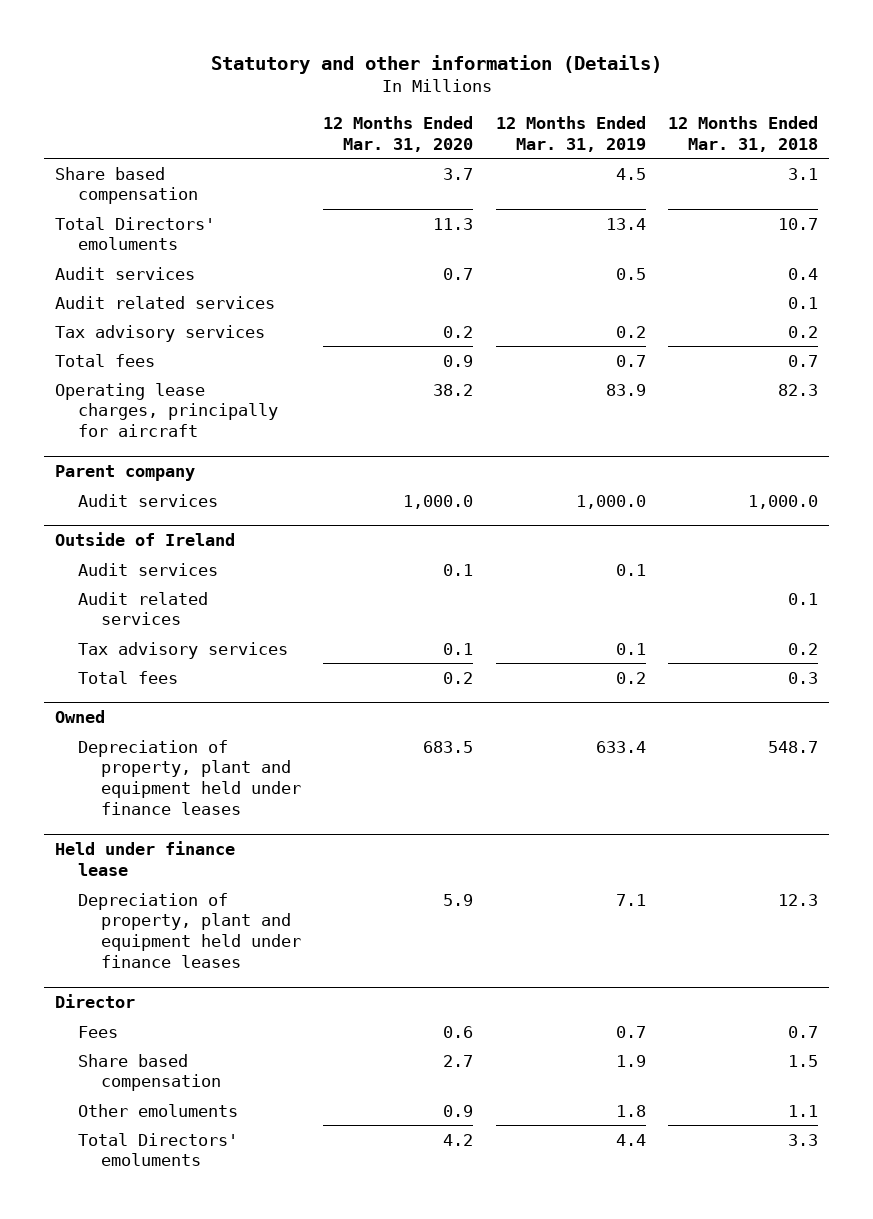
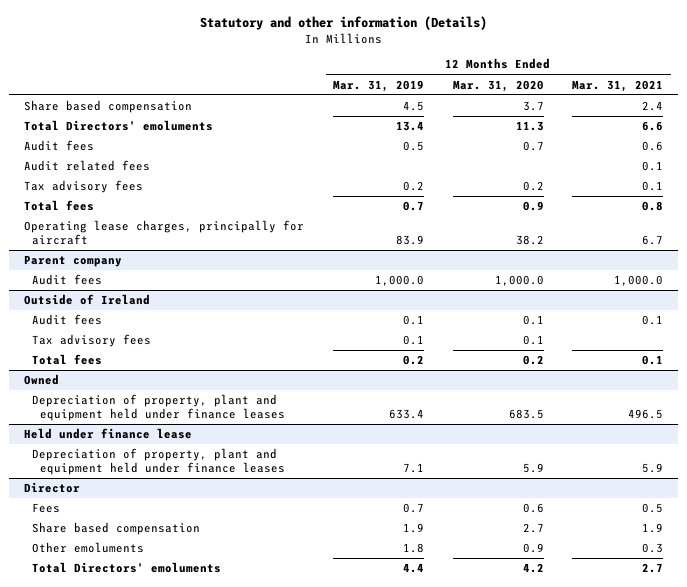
[668,116,819,152] 12 Months Ended Mar. 31, 2018 -> none
none -> [572,79,664,92] Mar. 31, 2021
[55,266,196,280] Audit services -> [23,140,94,152] Audit fees
[55,295,276,309] Audit related services -> [23,160,150,172] Audit related fees
[55,324,266,342] Tax advisory services -> [23,180,143,194] Tax advisory fees
[78,493,219,507] Audit services -> [31,274,102,286] Audit fees
[78,591,209,626] Audit related services -> none
[78,562,219,576] Audit services -> [31,314,102,326] Audit fees
[78,641,289,659] Tax advisory services -> [31,334,151,348] Tax advisory fees

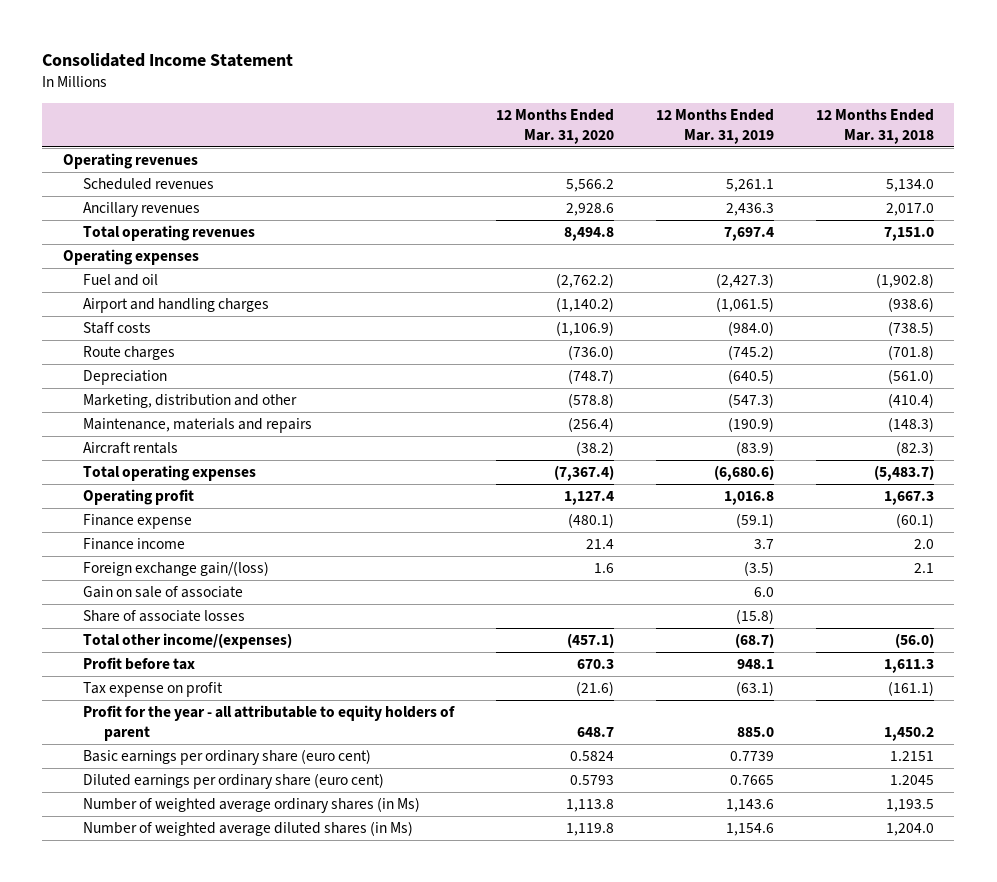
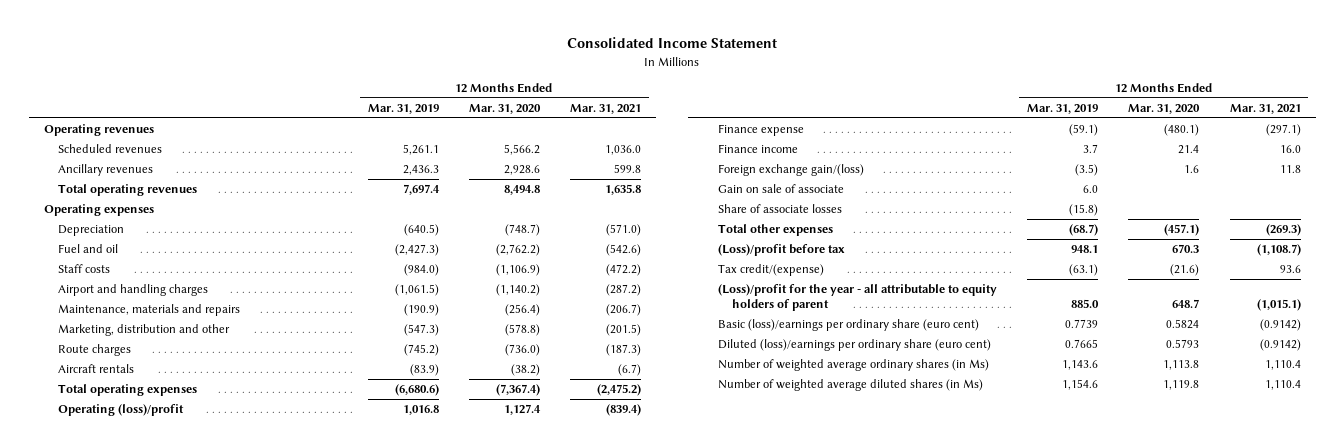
[815,108,934,144] 12 Months Ended Mar. 31, 2018 -> none
none -> [570,103,642,114] Mar. 31, 2021
[83,370,168,386] Depreciation -> [58,224,125,236] Depreciation
[83,298,270,314] Airport and handling charges -> [58,283,209,296] Airport and handling charges
[83,394,298,409] Marketing, distribution and other -> [58,323,231,336] Marketing, distribution and other
[83,346,176,361] Route charges -> [58,343,132,356] Route charges
[83,489,195,506] Operating profit -> [58,403,185,416] Operating (loss)/profit
[83,633,293,650] Total other income/(expenses) -> [717,223,833,236] Total other expenses
[83,657,196,671] Profit before tax -> [717,243,845,256] (Loss)/profit before tax
[83,682,224,698] Tax expense on profit -> [717,263,824,276] Tax credit/(expense)
[83,705,456,741] Profit for the year - all attributable to equity holders of parent -> [717,283,997,312] (Loss)/profit for the year - all attributable to equity holders of parent
[83,749,372,766] Basic earnings per ordinary share (euro cent) -> [717,318,979,331] Basic (loss)/earnings per ordinary share (euro cent)
[83,773,385,790] Diluted earnings per ordinary share (euro cent) -> [717,338,991,351] Diluted (loss)/earnings per ordinary share (euro cent)

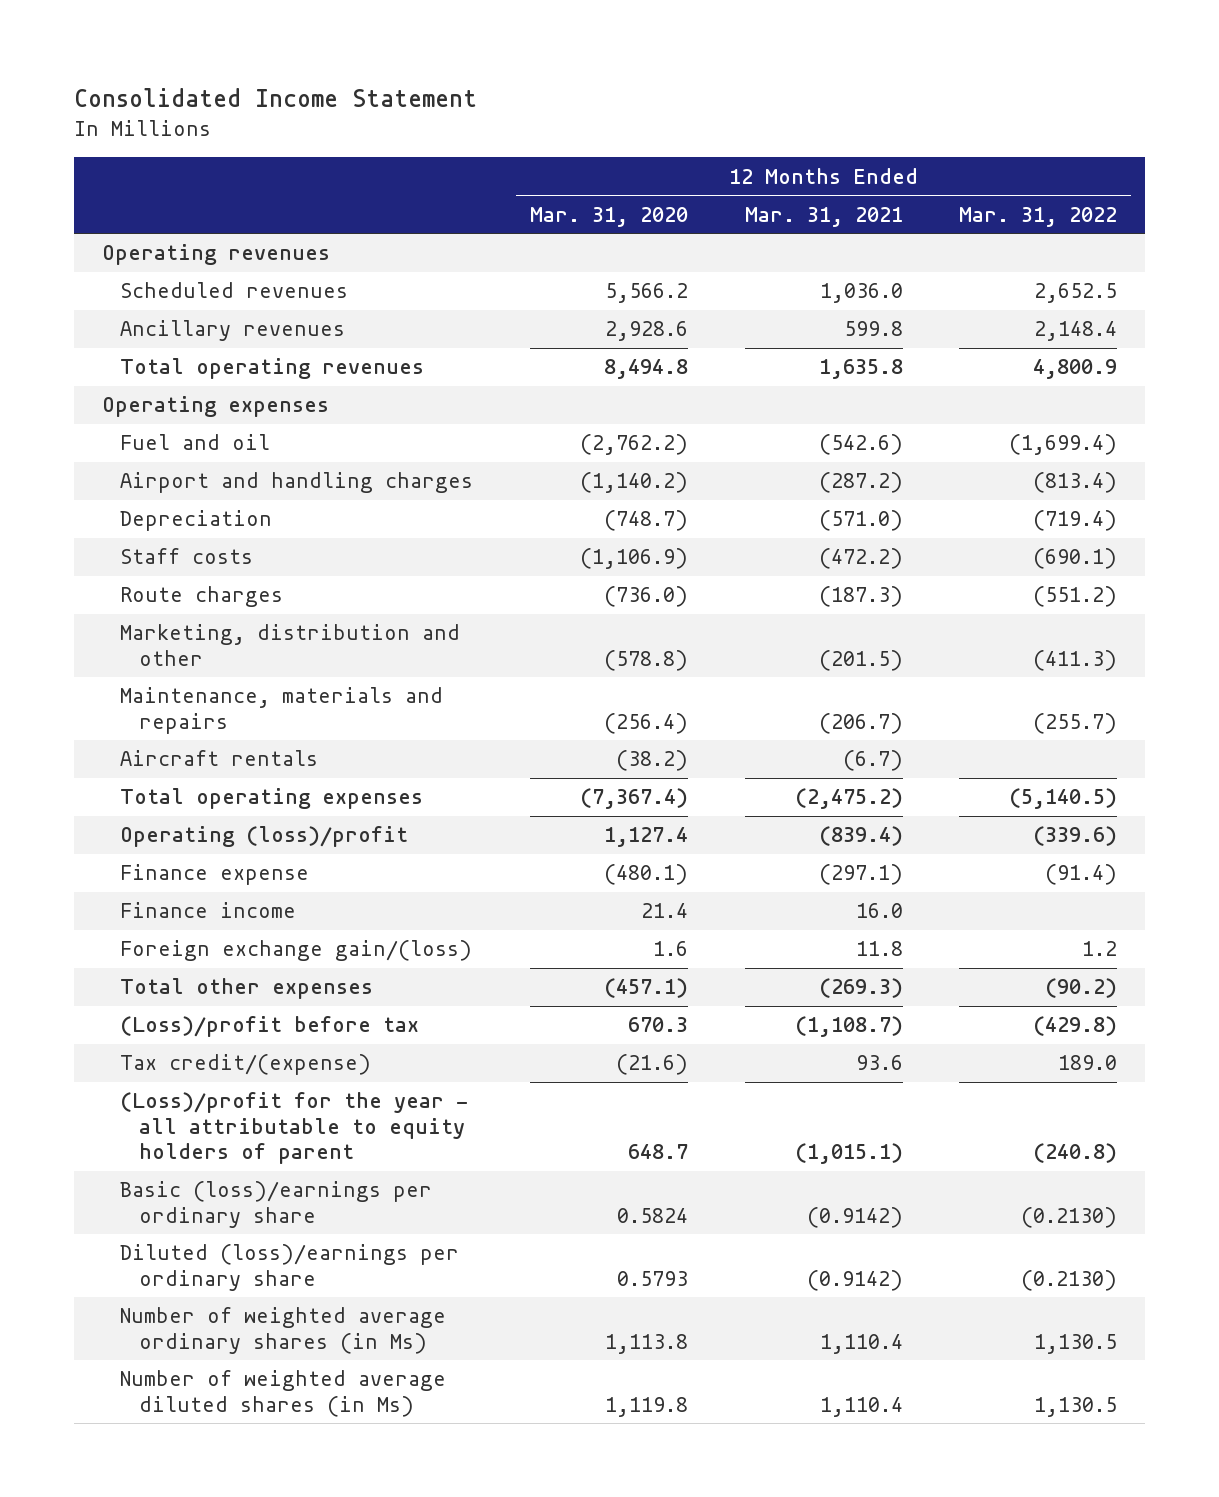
[367,103,439,114] Mar. 31, 2019 -> none
none -> [959,206,1118,227] Mar. 31, 2022
[58,224,125,236] Depreciation -> [120,510,273,532] Depreciation
[58,263,111,273] Staff costs -> [120,548,254,565] Staff costs
[58,323,231,336] Marketing, distribution and other -> [120,624,461,666] Marketing, distribution and other
[58,303,241,316] Maintenance, materials and repairs -> [120,687,444,734] Maintenance, materials and repairs
[717,183,844,193] Gain on sale of associate -> none
[717,203,842,213] Share of associate losses -> none
[717,318,979,331] Basic (loss)/earnings per ordinary share (euro cent) -> [120,1181,433,1228] Basic (loss)/earnings per ordinary share
[717,338,991,351] Diluted (loss)/earnings per ordinary share (euro cent) -> [120,1244,460,1291] Diluted (loss)/earnings per ordinary share

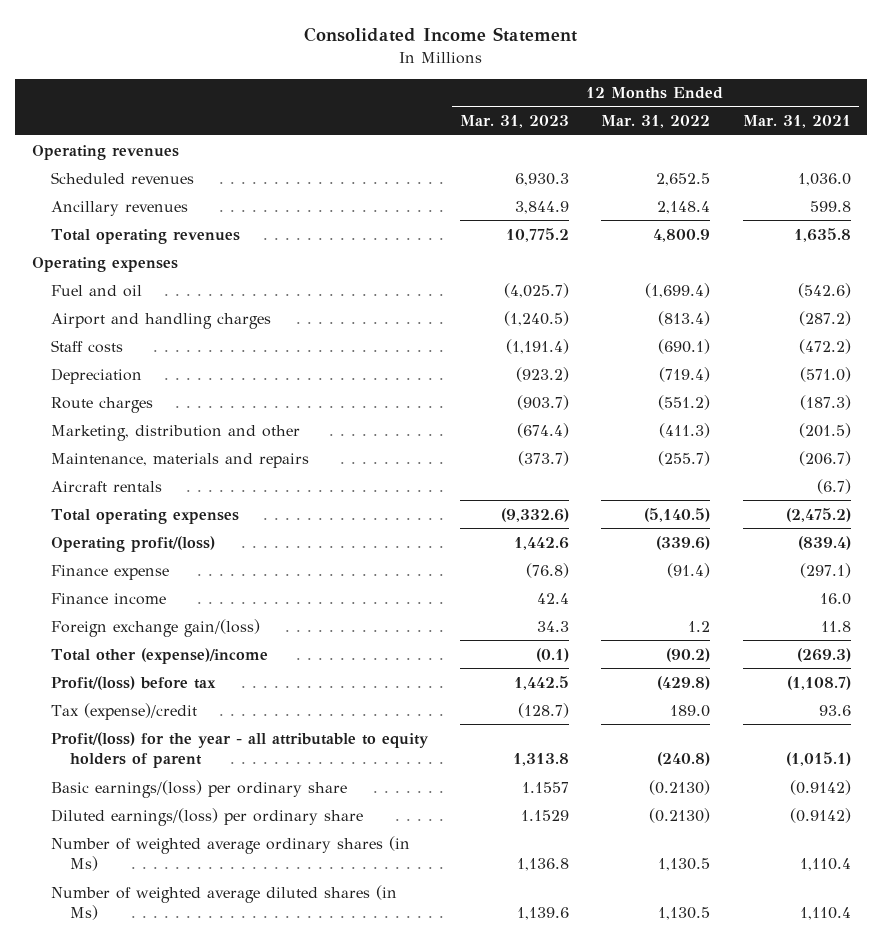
[529,206,688,227] Mar. 31, 2020 -> none
none -> [460,115,570,129] Mar. 31, 2023
[120,510,273,532] Depreciation -> [50,367,142,384] Depreciation
[120,826,409,848] Operating (loss)/profit -> [50,535,215,552] Operating profit/(loss)
[120,978,374,1000] Total other expenses -> [50,647,268,664] Total other (expense)/income
[120,1016,420,1038] (Loss)/profit before tax -> [50,675,216,690] Profit/(loss) before tax
[120,1054,372,1076] Tax credit/(expense) -> [50,702,197,720] Tax (expense)/credit
[120,1092,469,1165] (Loss)/profit for the year - all attributable to equity holders of parent -> [50,731,429,769] Profit/(loss) for the year - all attributable to equity holders of parent
[120,1181,433,1228] Basic (loss)/earnings per ordinary share -> [50,779,347,798] Basic earnings/(loss) per ordinary share
[120,1244,460,1291] Diluted (loss)/earnings per ordinary share -> [50,807,363,826] Diluted earnings/(loss) per ordinary share

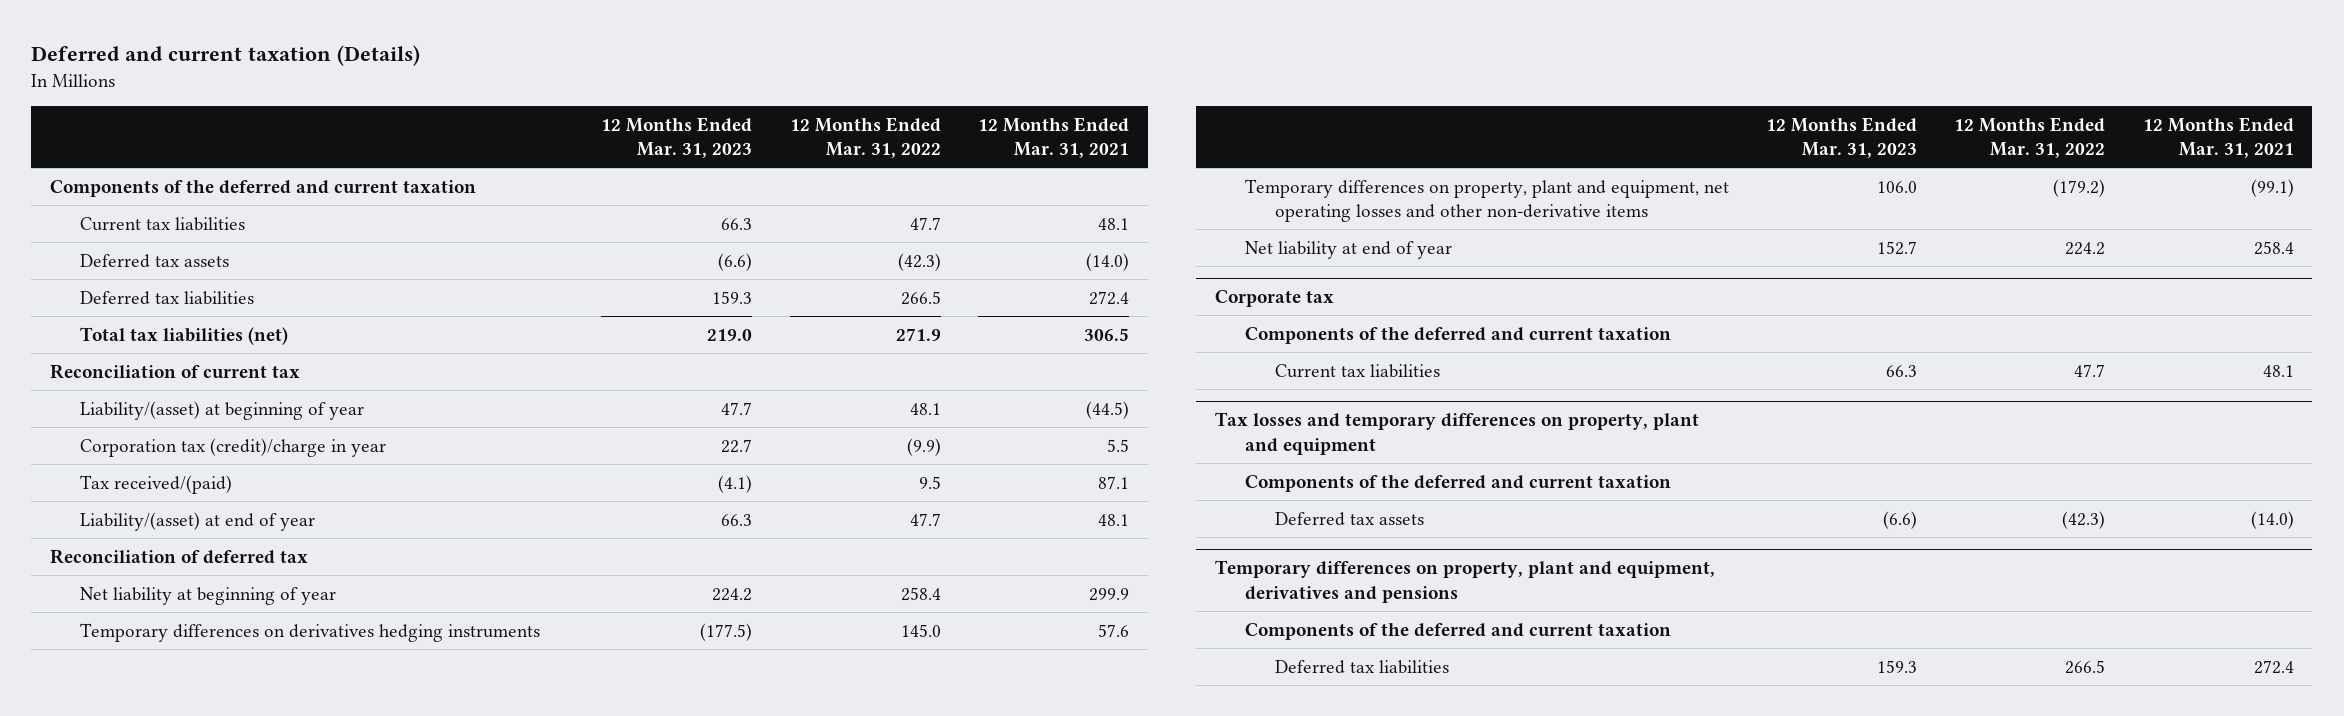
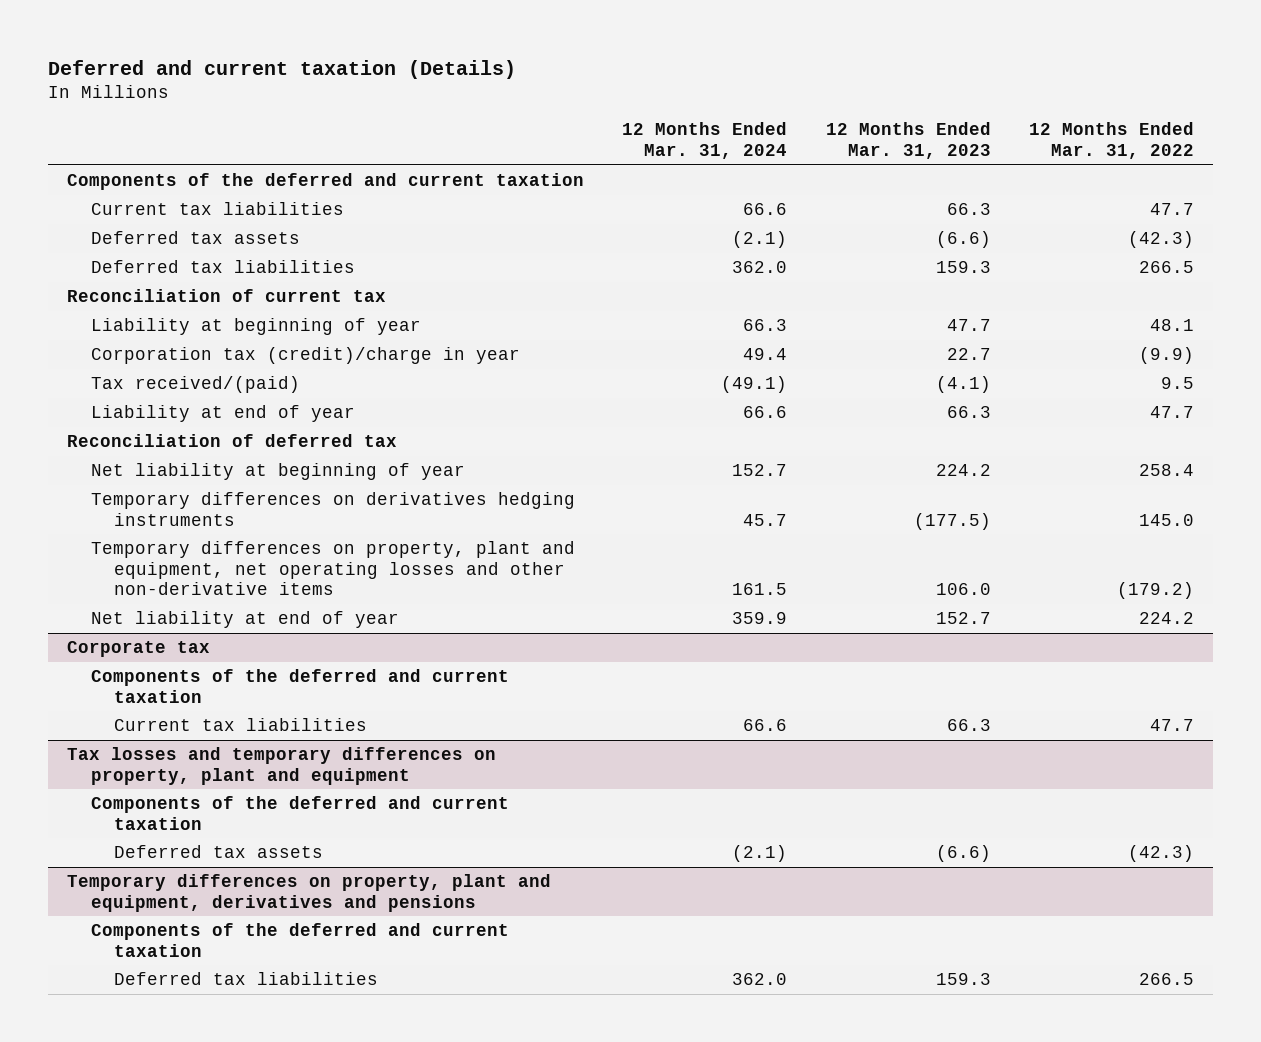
[978,116,1130,159] 12 Months Ended Mar. 31, 2021 -> none
none -> [622,122,788,160] 12 Months Ended Mar. 31, 2024
[79,326,288,345] Total tax liabilities (net) -> none
[79,400,364,420] Liability/(asset) at beginning of year -> [90,318,421,336] Liability at beginning of year
[79,511,315,531] Liability/(asset) at end of year -> [90,405,355,423] Liability at end of year

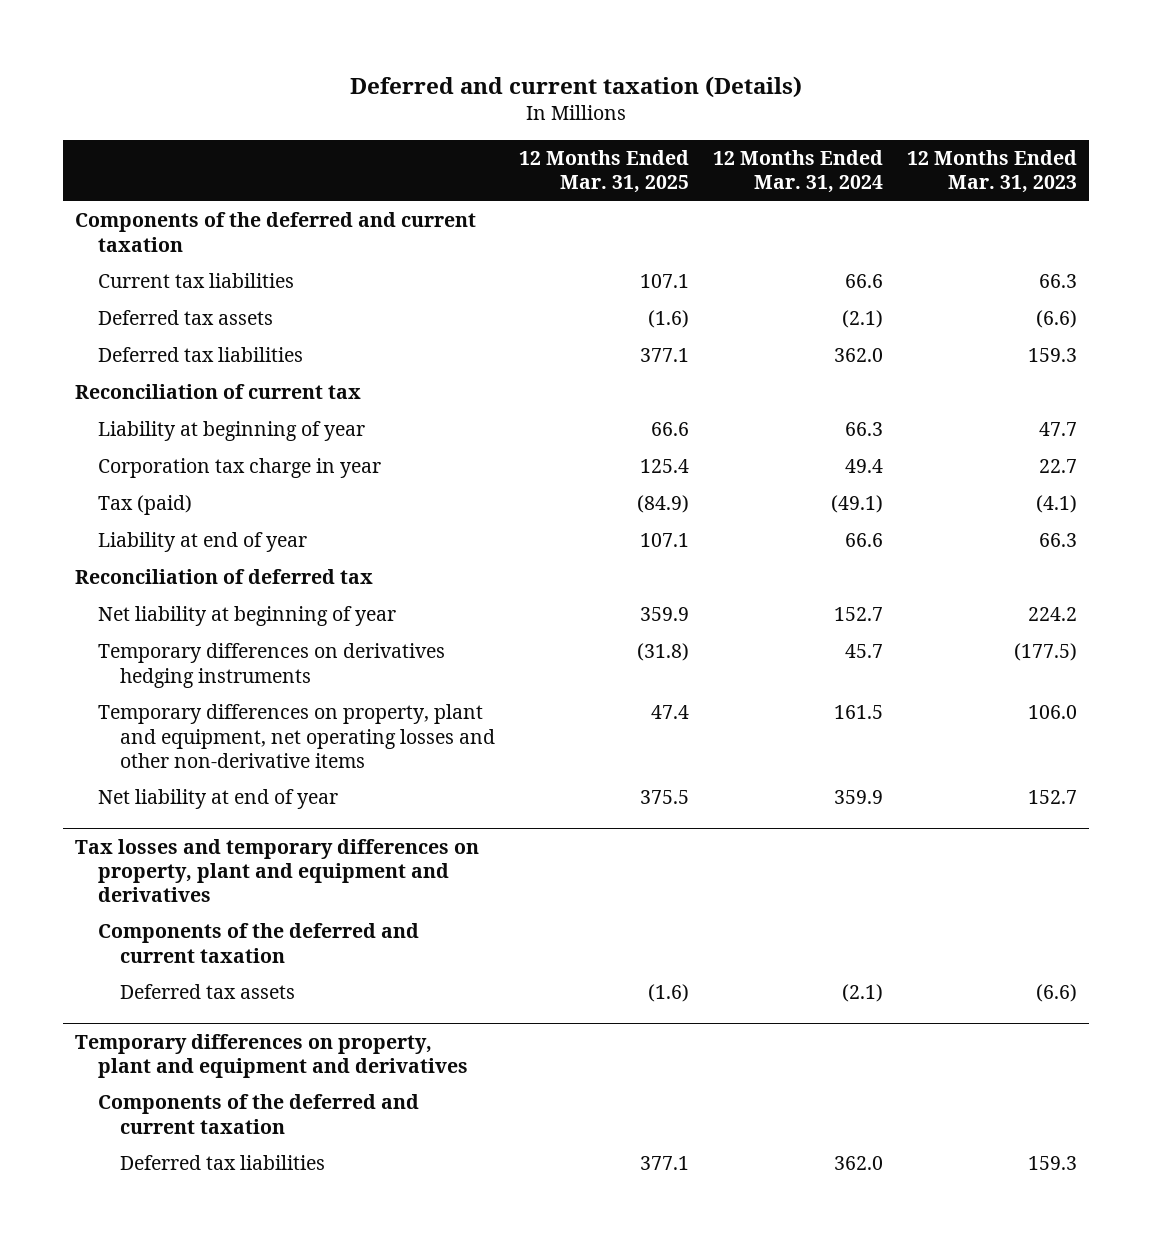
[1028,122,1194,160] 12 Months Ended Mar. 31, 2022 -> none
none -> [519,150,690,194] 12 Months Ended Mar. 31, 2025
[90,347,520,365] Corporation tax (credit)/charge in year -> [97,458,381,479] Corporation tax charge in year
[90,376,300,394] Tax received/(paid) -> [97,495,192,516] Tax (paid)
[67,641,211,658] Corporate tax -> none
[90,669,509,703] Components of the deferred and current taxation -> none
[114,718,368,732] Current tax liabilities -> none
[67,747,497,785] Tax losses and temporary differences on property, plant and equipment -> [75,838,480,902] Tax losses and temporary differences on property, plant and equipment and derivatives
[67,874,552,912] Temporary differences on property, plant and equipment, derivatives and pensions -> [75,1033,468,1078] Temporary differences on property, plant and equipment and derivatives

